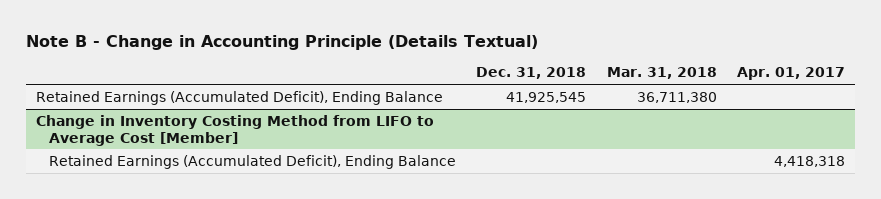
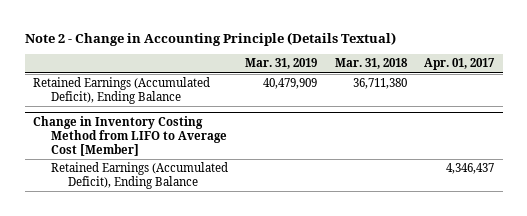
[25,35,538,51] Note B - Change in Accounting Principle (Details Textual) -> [24,31,396,46] Note 2 - Change in Accounting Principle (Details Textual)
[476,67,587,80] Dec. 31, 2018 -> none
none -> [245,58,318,70] Mar. 31, 2019
[774,155,846,167] 4,418,318 -> [445,163,494,175] 4,346,437

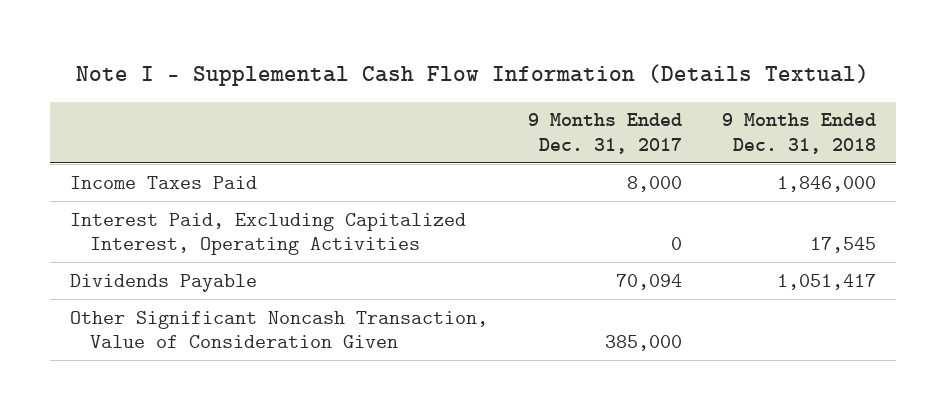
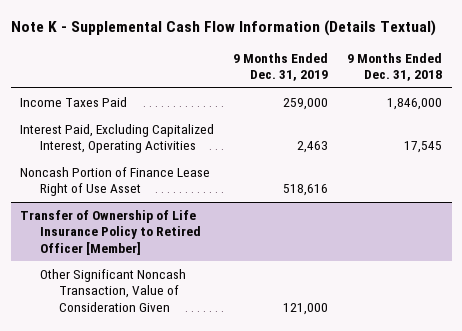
[75,64,869,87] Note I - Supplemental Cash Flow Information (Details Textual) -> [10,19,436,36] Note K - Supplemental Cash Flow Information (Details Textual)
[527,113,682,154] 9 Months Ended Dec. 31, 2017 -> none
none -> [233,52,329,82] 9 Months Ended Dec. 31, 2019
[69,273,257,292] Dividends Payable -> none
[69,310,488,348] Other Significant Noncash Transaction, Value of Consideration Given -> none
none -> [20,166,211,197] Noncash Portion of Finance Lease Right of Use Asset
none -> [20,209,201,255] Transfer of Ownership of Life Insurance Policy to Retired Officer [Member]
none -> [39,268,186,312] Other Significant Noncash Transaction, Value of Consideration Given

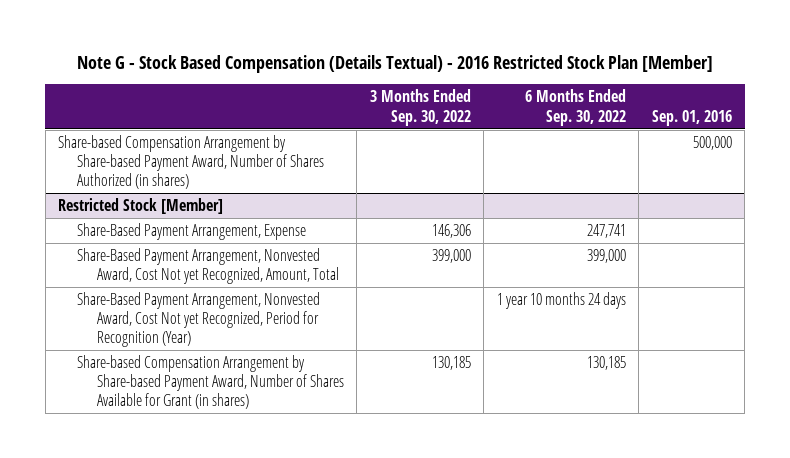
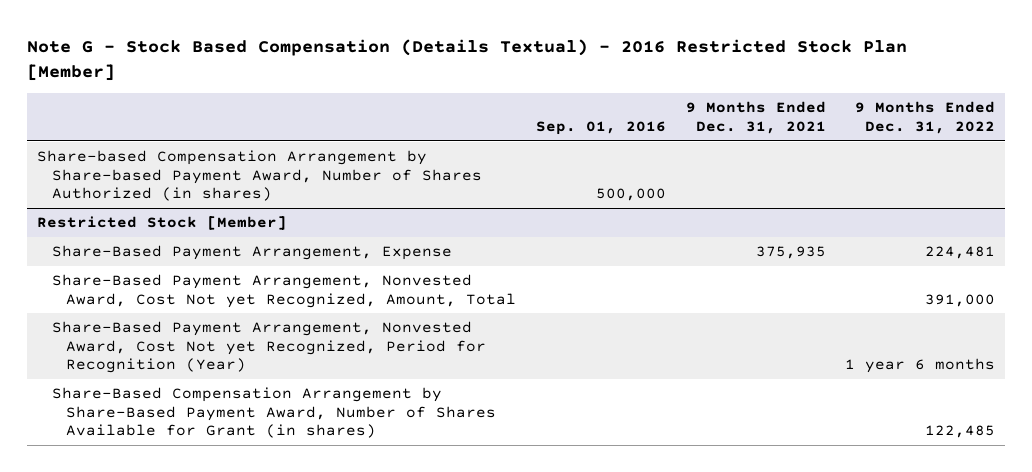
[369,89,471,126] 3 Months Ended Sep. 30, 2022 -> none
[524,89,626,126] 6 Months Ended Sep. 30, 2022 -> none
none -> [685,101,826,135] 9 Months Ended Dec. 31, 2021
none -> [855,101,996,135] 9 Months Ended Dec. 31, 2022
[77,354,344,410] Share-based Compensation Arrangement by Share-based Payment Award, Number of Shares Available for Grant (in shares) -> [51,387,497,439] Share-Based Compensation Arrangement by Share-Based Payment Award, Number of Shares Available for Grant (in shares)

